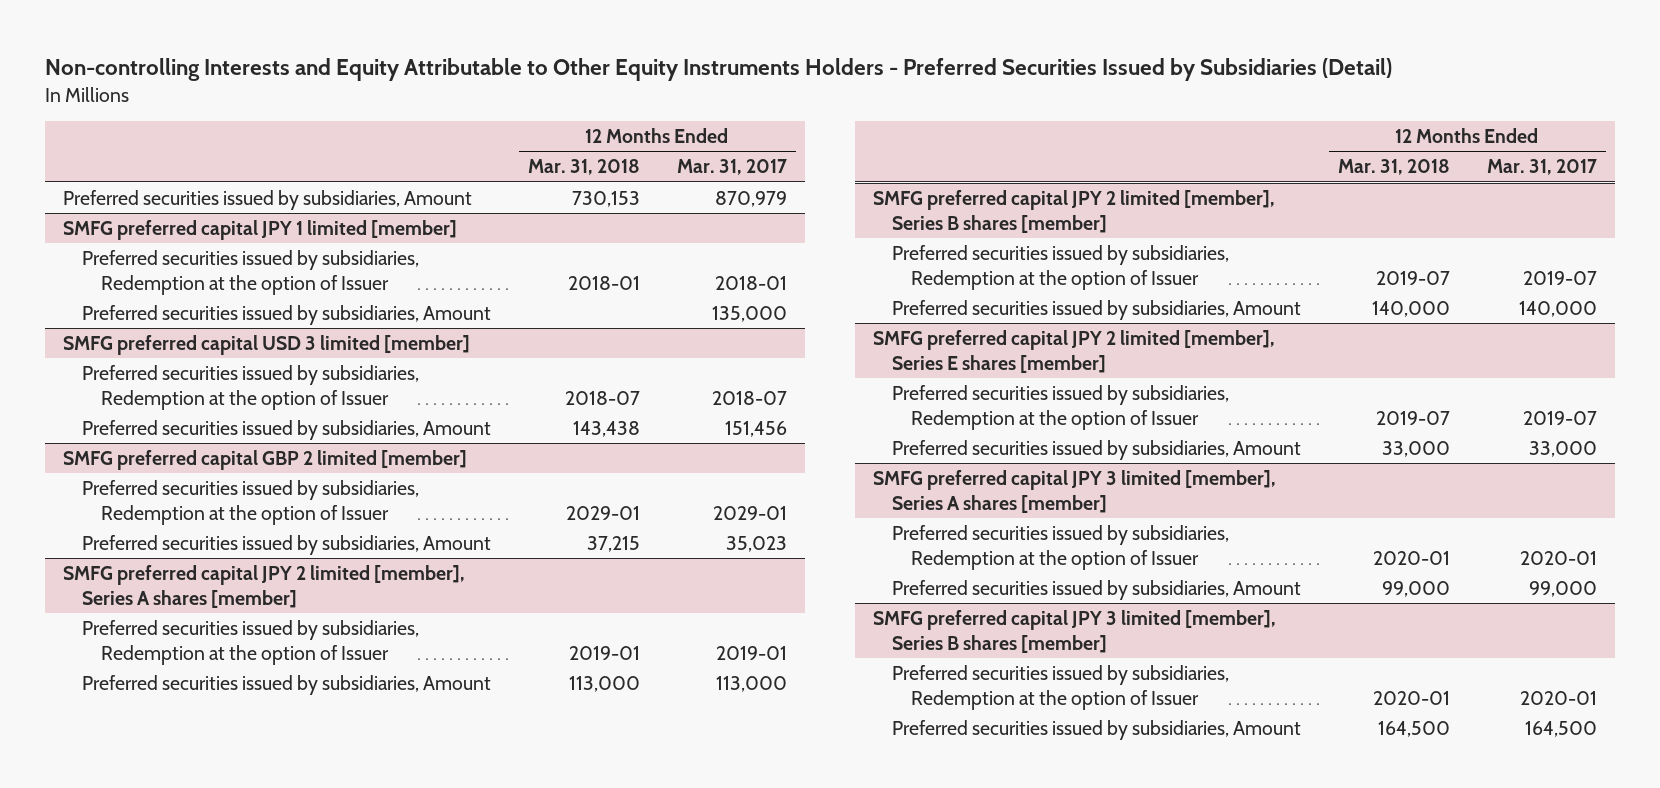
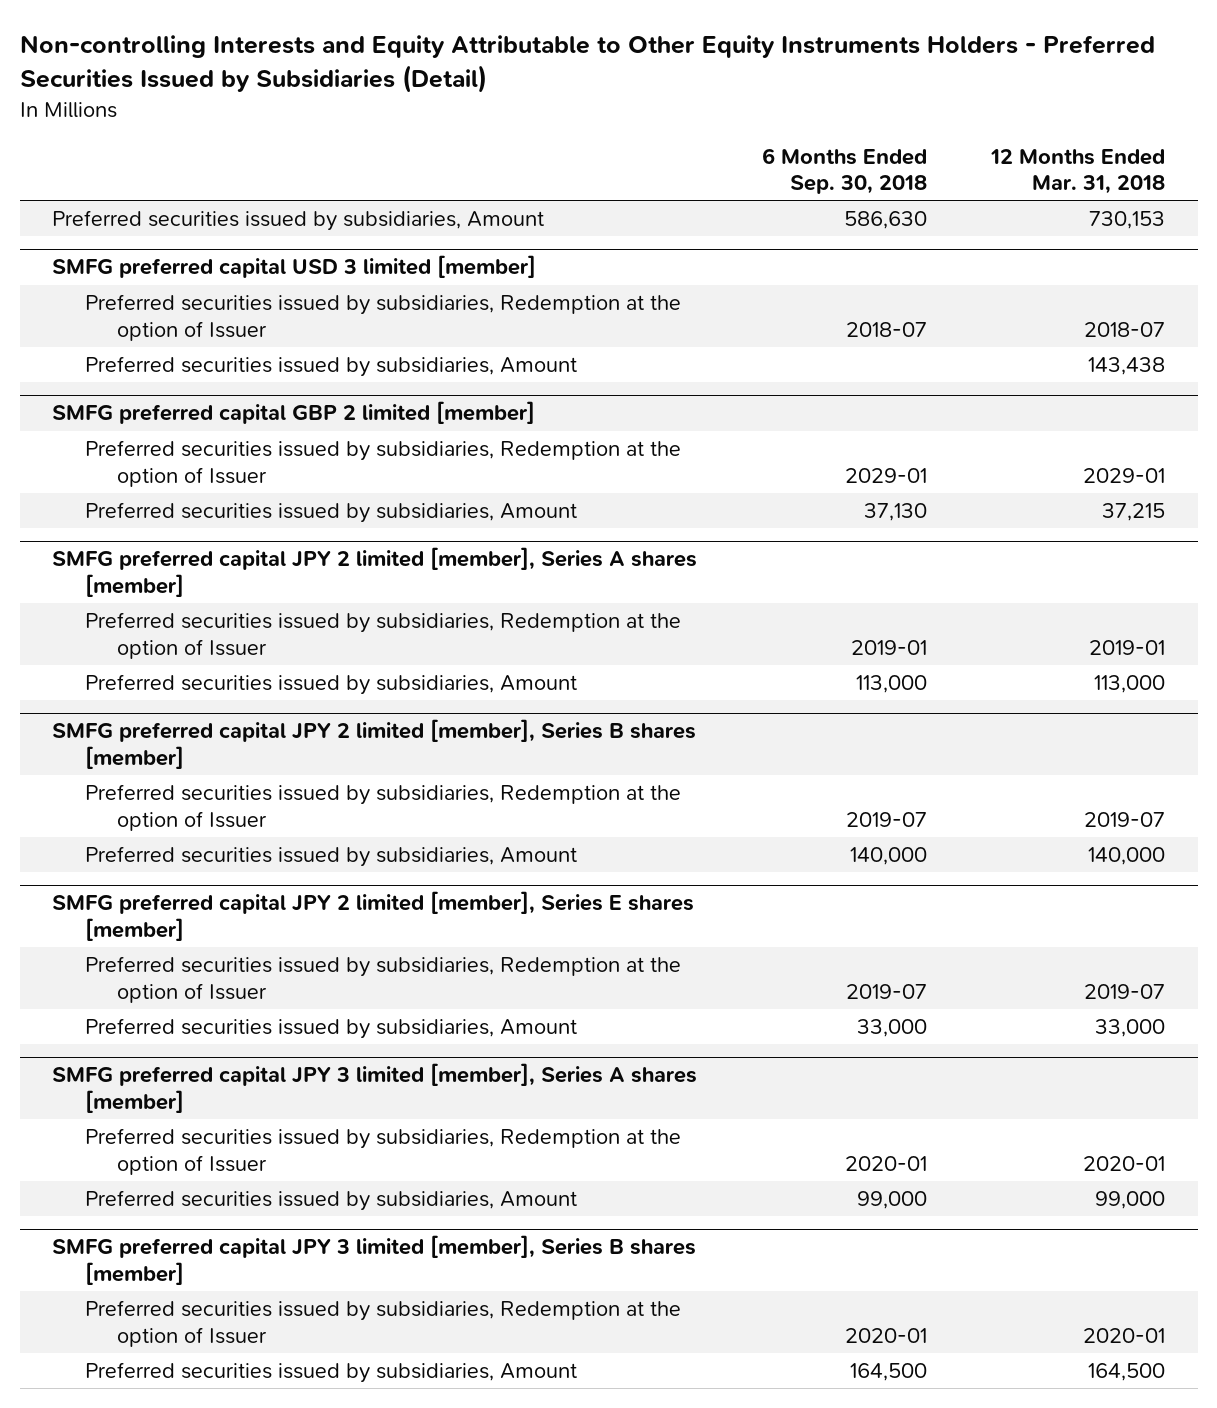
[676,159,787,176] Mar. 31, 2017 -> none
none -> [761,147,927,195] 6 Months Ended Sep. 30, 2018
[62,219,457,240] SMFG preferred capital JPY 1 limited [member] -> none
[82,249,420,296] Preferred securities issued by subsidiaries, Redemption at the option of Issuer -> none
[82,304,492,325] Preferred securities issued by subsidiaries, Amount -> none

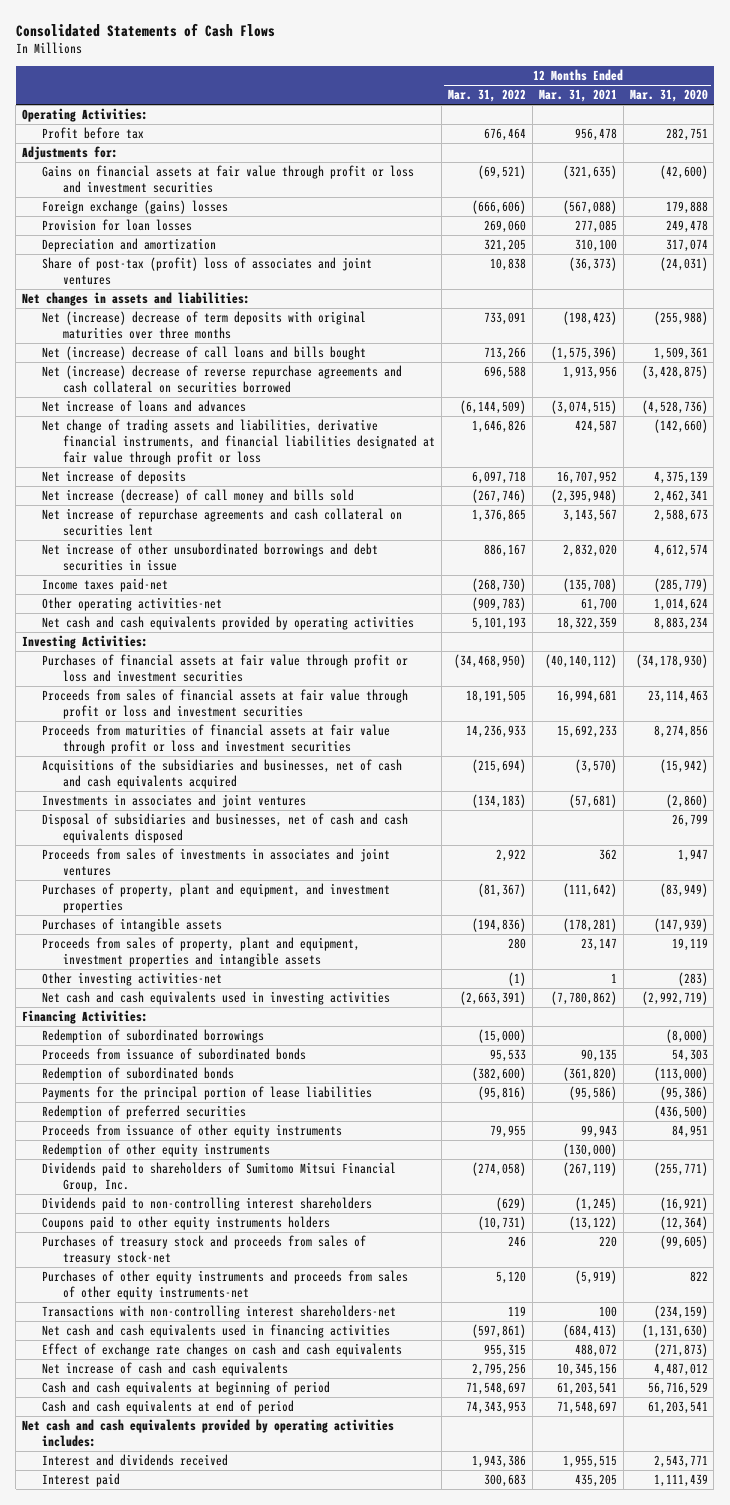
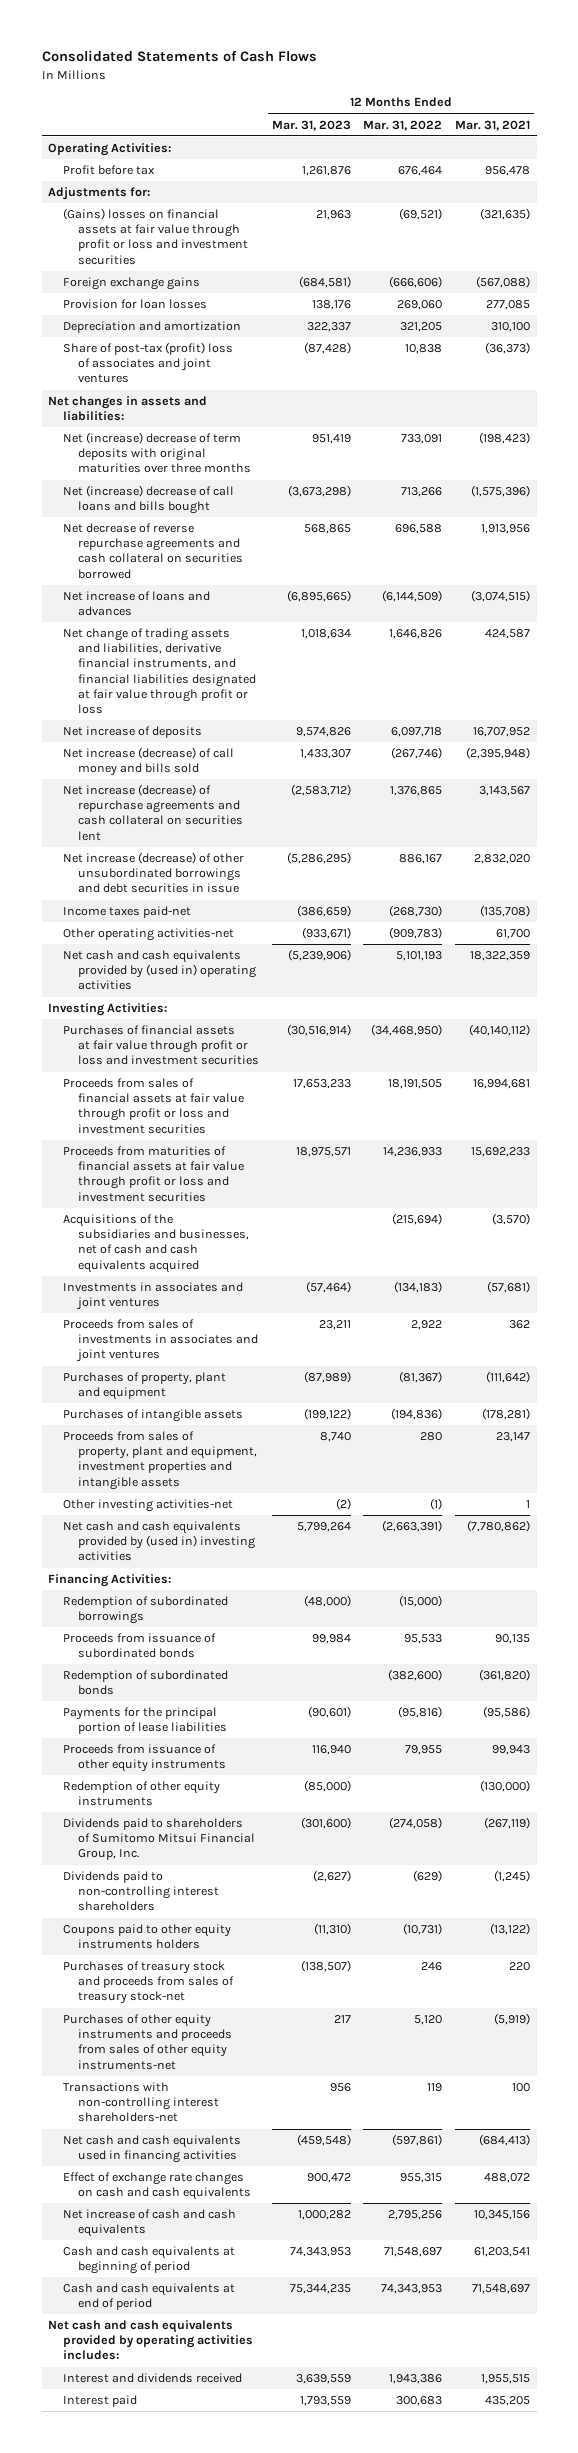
[629,89,708,103] Mar. 31, 2020 -> none
none -> [271,119,351,131] Mar. 31, 2023
[42,165,415,193] Gains on financial assets at fair value through profit or loss and investment securities -> [62,208,248,265] (Gains) losses on financial assets at fair value through profit or loss and investment securities
[42,200,229,215] Foreign exchange (gains) losses -> [62,277,200,291] Foreign exchange gains
[42,365,403,393] Net (increase) decrease of reverse repurchase agreements and cash collateral on securities borrowed -> [62,523,243,579] Net decrease of reverse repurchase agreements and cash collateral on securities borrowed
[42,508,403,536] Net increase of repurchase agreements and cash collateral on securities lent -> [62,784,243,841] Net increase (decrease) of repurchase agreements and cash collateral on securities lent
[42,543,379,571] Net increase of other unsubordinated borrowings and debt securities in issue -> [62,852,244,894] Net increase (decrease) of other unsubordinated borrowings and debt securities in issue
[42,616,415,631] Net cash and cash equivalents provided by operating activities -> [62,950,256,991] Net cash and cash equivalents provided by (used in) operating activities
[42,813,409,843] Disposal of subsidiaries and businesses, net of cash and cash equivalents disposed -> none
[42,883,391,913] Purchases of property, plant and equipment, and investment properties -> [62,1372,226,1401] Purchases of property, plant and equipment
[42,991,391,1006] Net cash and cash equivalents used in investing activities -> [62,1521,255,1562] Net cash and cash equivalents provided by (used in) investing activities
[42,1105,247,1120] Redemption of preferred securities -> none

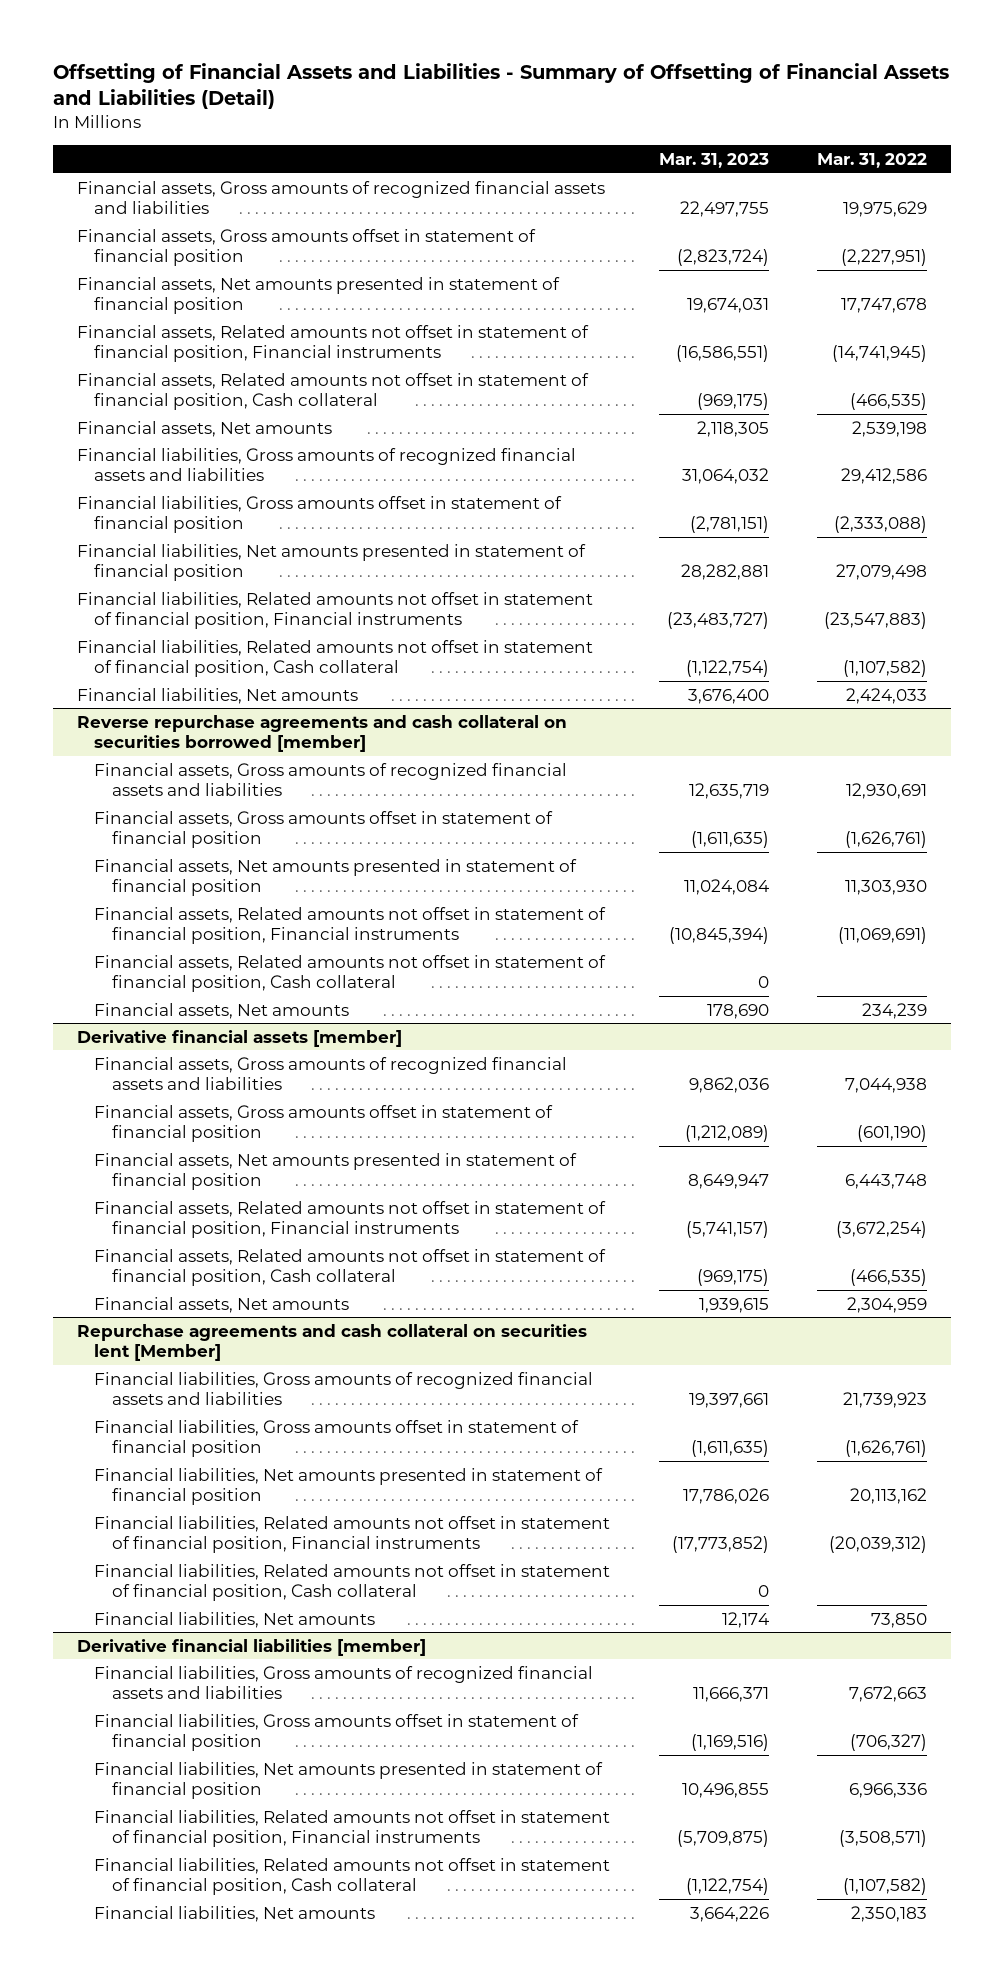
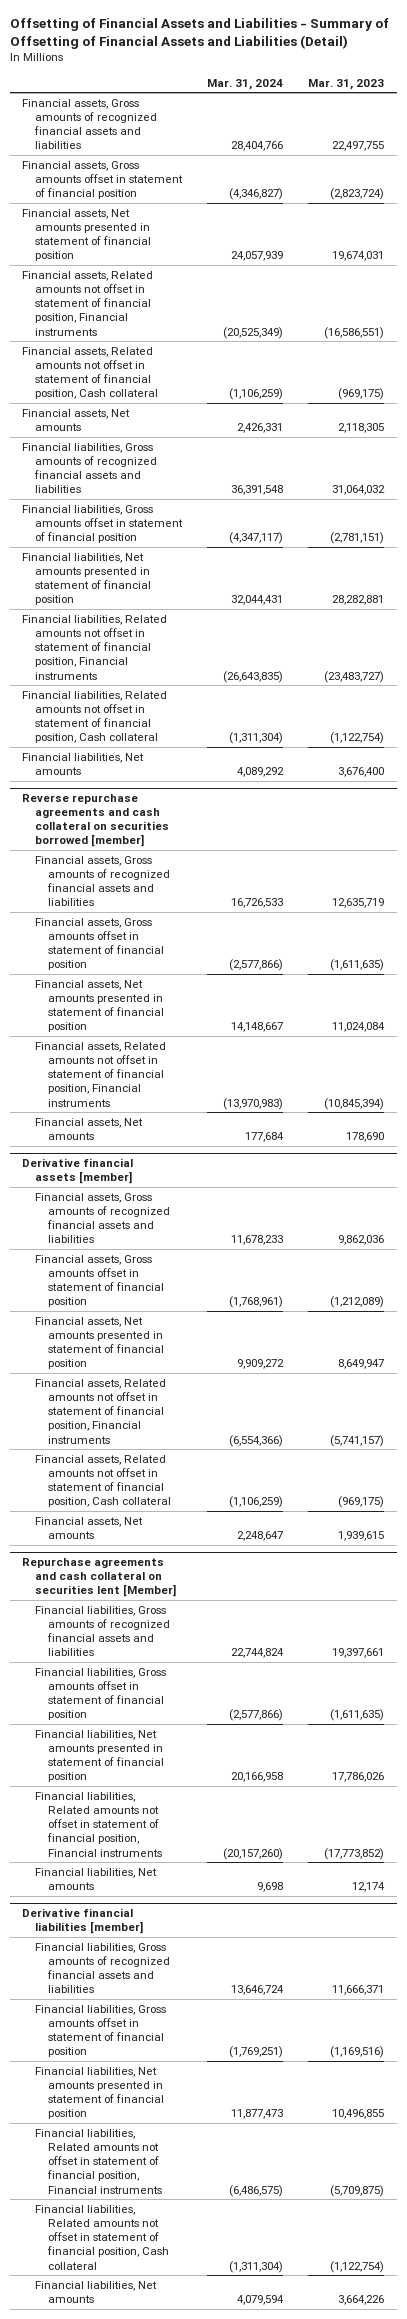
[817,152,928,168] Mar. 31, 2022 -> none
none -> [207,78,284,90] Mar. 31, 2024
[94,954,607,992] Financial assets, Related amounts not offset in statement of financial position, Cash collateral -> none
[94,1563,611,1601] Financial liabilities, Related amounts not offset in statement of financial position, Cash collateral -> none

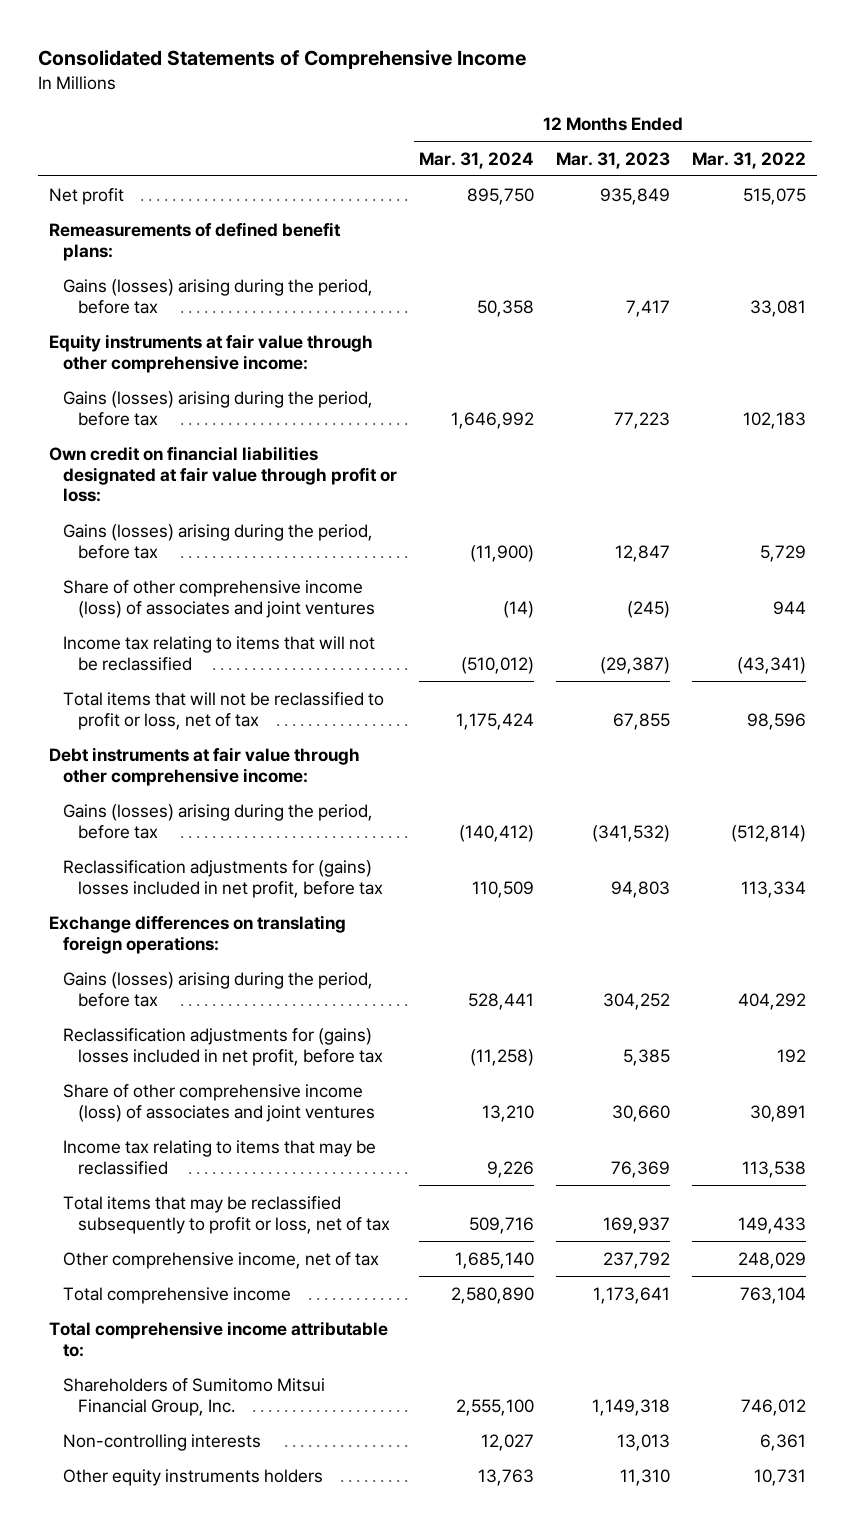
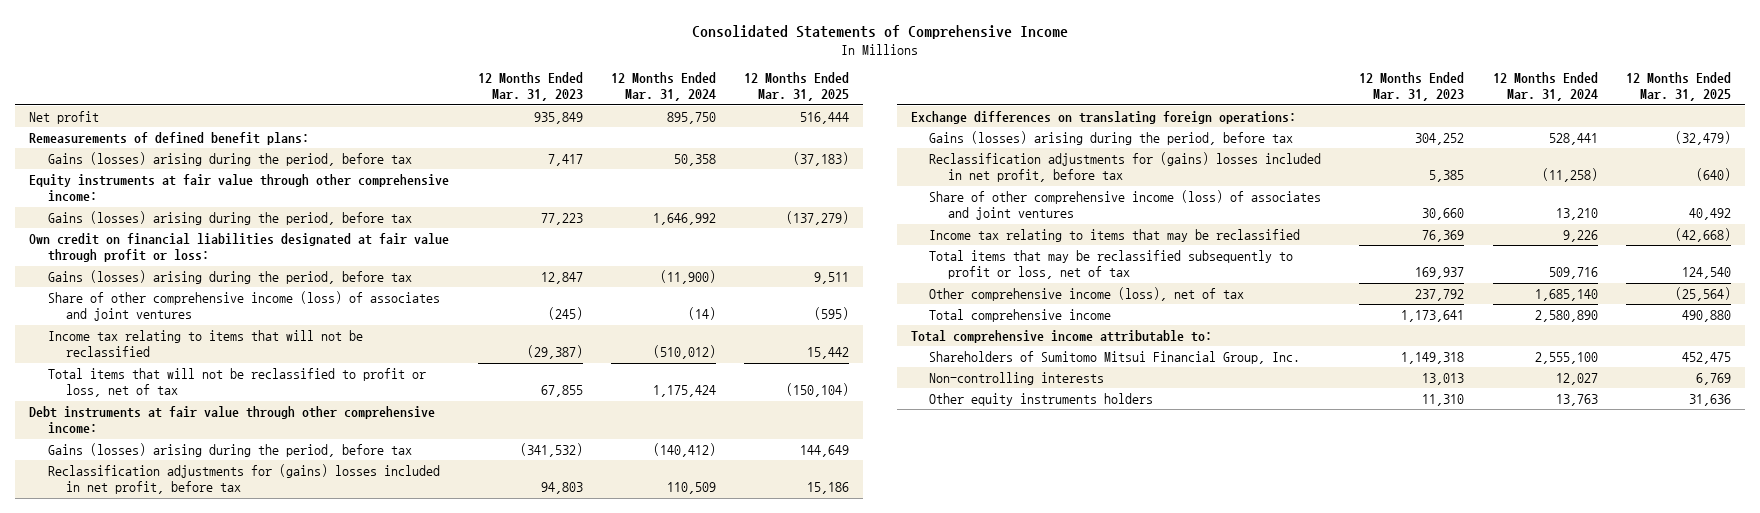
[692,151,807,169] Mar. 31, 2022 -> none
none -> [744,71,850,102] 12 Months Ended Mar. 31, 2025
[63,1251,380,1269] Other comprehensive income, net of tax -> [929,286,1245,301] Other comprehensive income (loss), net of tax

